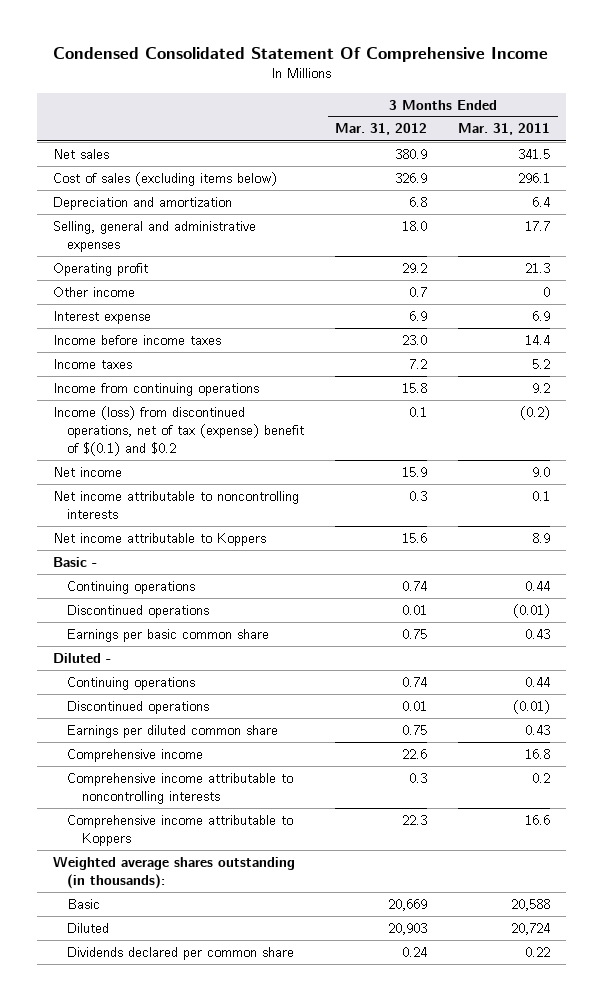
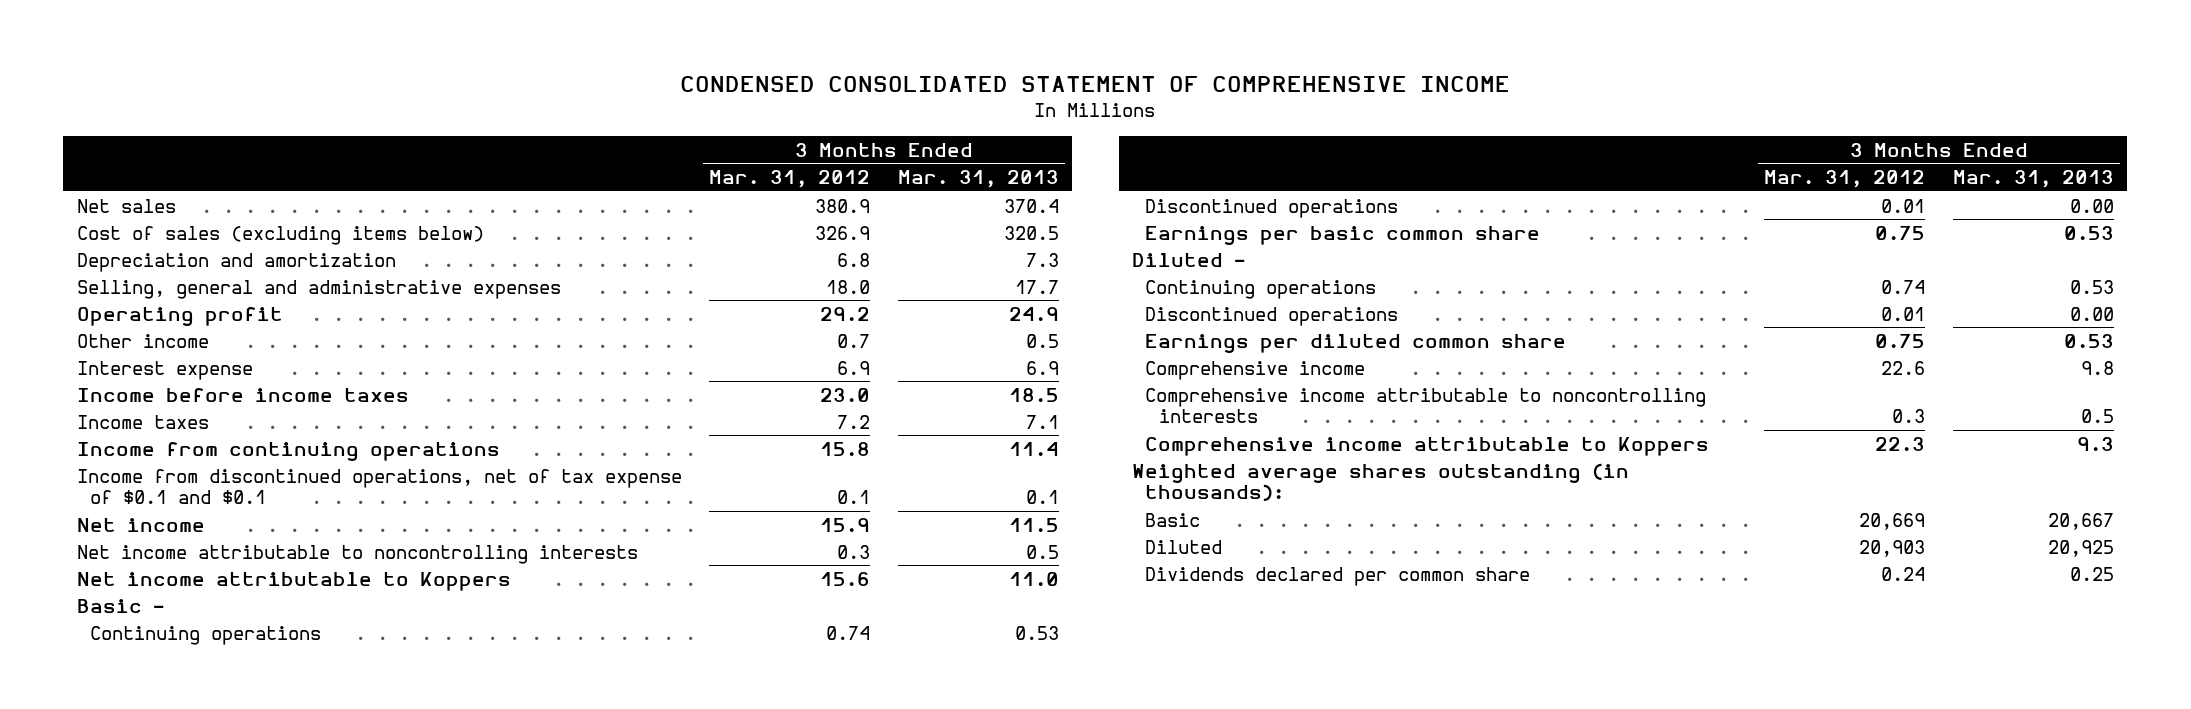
[53,47,549,63] Condensed Consolidated Statement Of Comprehensive Income -> [680,76,1511,93] CONDENSED CONSOLIDATED STATEMENT OF COMPREHENSIVE INCOME
[458,123,551,136] Mar. 31, 2011 -> none
none -> [897,169,1059,188] Mar. 31, 2013
[52,405,305,456] Income (loss) from discontinued operations, net of tax (expense) benefit of $(0.1) and $0.2 -> [77,468,683,505] Income from discontinued operations, net of tax expense of $0.1 and $0.1

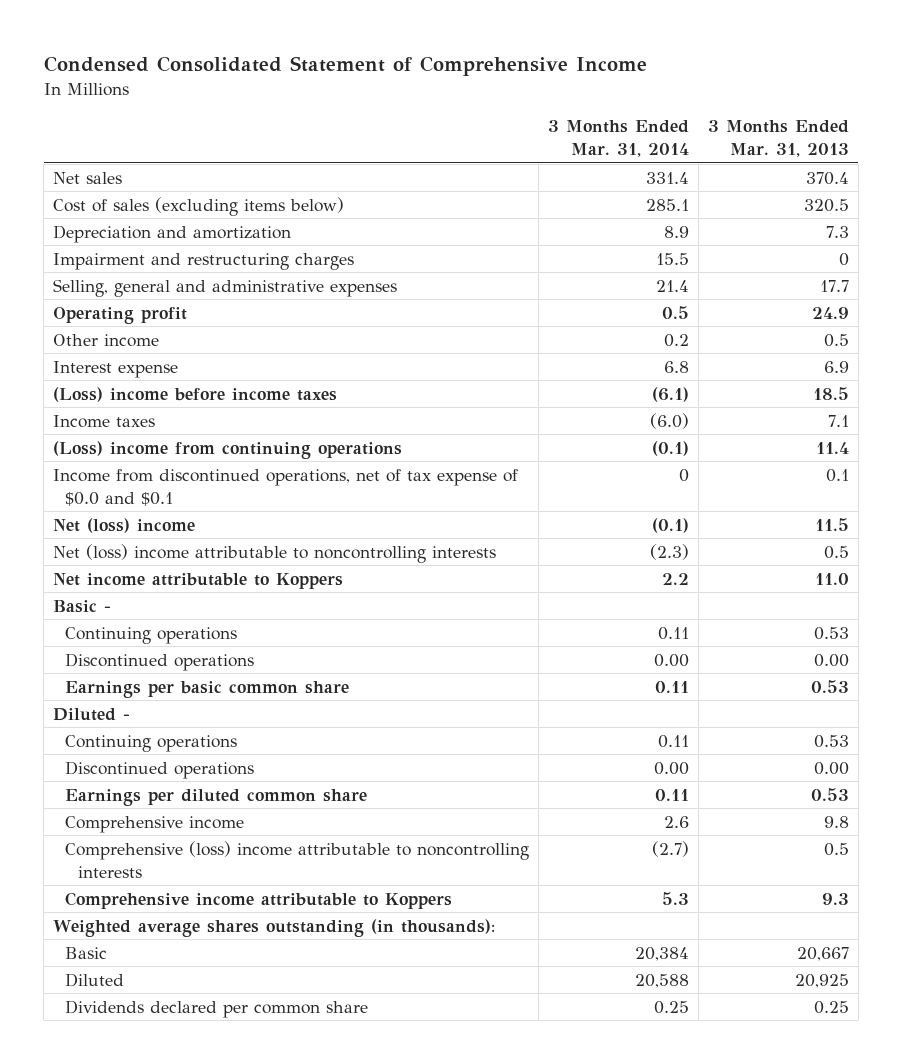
[680,76,1511,93] CONDENSED CONSOLIDATED STATEMENT OF COMPREHENSIVE INCOME -> [43,56,647,77] Condensed Consolidated Statement of Comprehensive Income
[709,169,871,188] Mar. 31, 2012 -> none
none -> [548,120,690,158] 3 Months Ended Mar. 31, 2014
none -> [52,252,354,270] Impairment and restructuring charges
[77,387,410,402] Income before income taxes -> [52,386,337,402] (Loss) income before income taxes
[77,441,501,461] Income from continuing operations -> [52,440,402,459] (Loss) income from continuing operations
[77,468,683,505] Income from discontinued operations, net of tax expense of $0.1 and $0.1 -> [52,468,518,506] Income from discontinued operations, net of tax expense of $0.0 and $0.1
[77,517,206,532] Net income -> [52,517,195,533] Net (loss) income
[77,544,639,564] Net income attributable to noncontrolling interests -> [52,543,496,563] Net (loss) income attributable to noncontrolling interests
[1145,387,1707,424] Comprehensive income attributable to noncontrolling interests -> [65,840,530,878] Comprehensive (loss) income attributable to noncontrolling interests

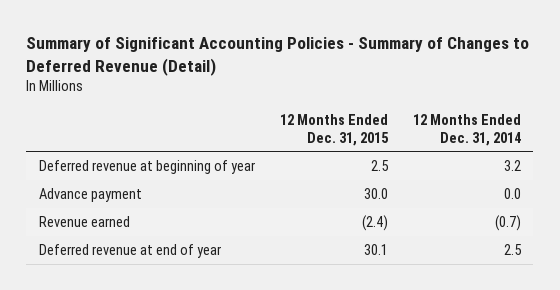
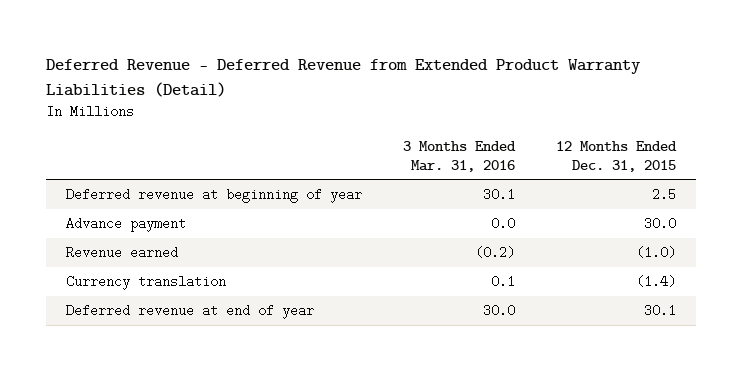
[26,37,530,76] Summary of Significant Accounting Policies - Summary of Changes to Deferred Revenue (Detail) -> [45,59,641,97] Deferred Revenue - Deferred Revenue from Extended Product Warranty Liabilities (Detail)
[412,114,521,146] 12 Months Ended Dec. 31, 2014 -> none
none -> [402,140,516,172] 3 Months Ended Mar. 31, 2016
[361,215,388,232] (2.4) -> [635,246,676,260] (1.0)
none -> [66,275,227,291] Currency translation

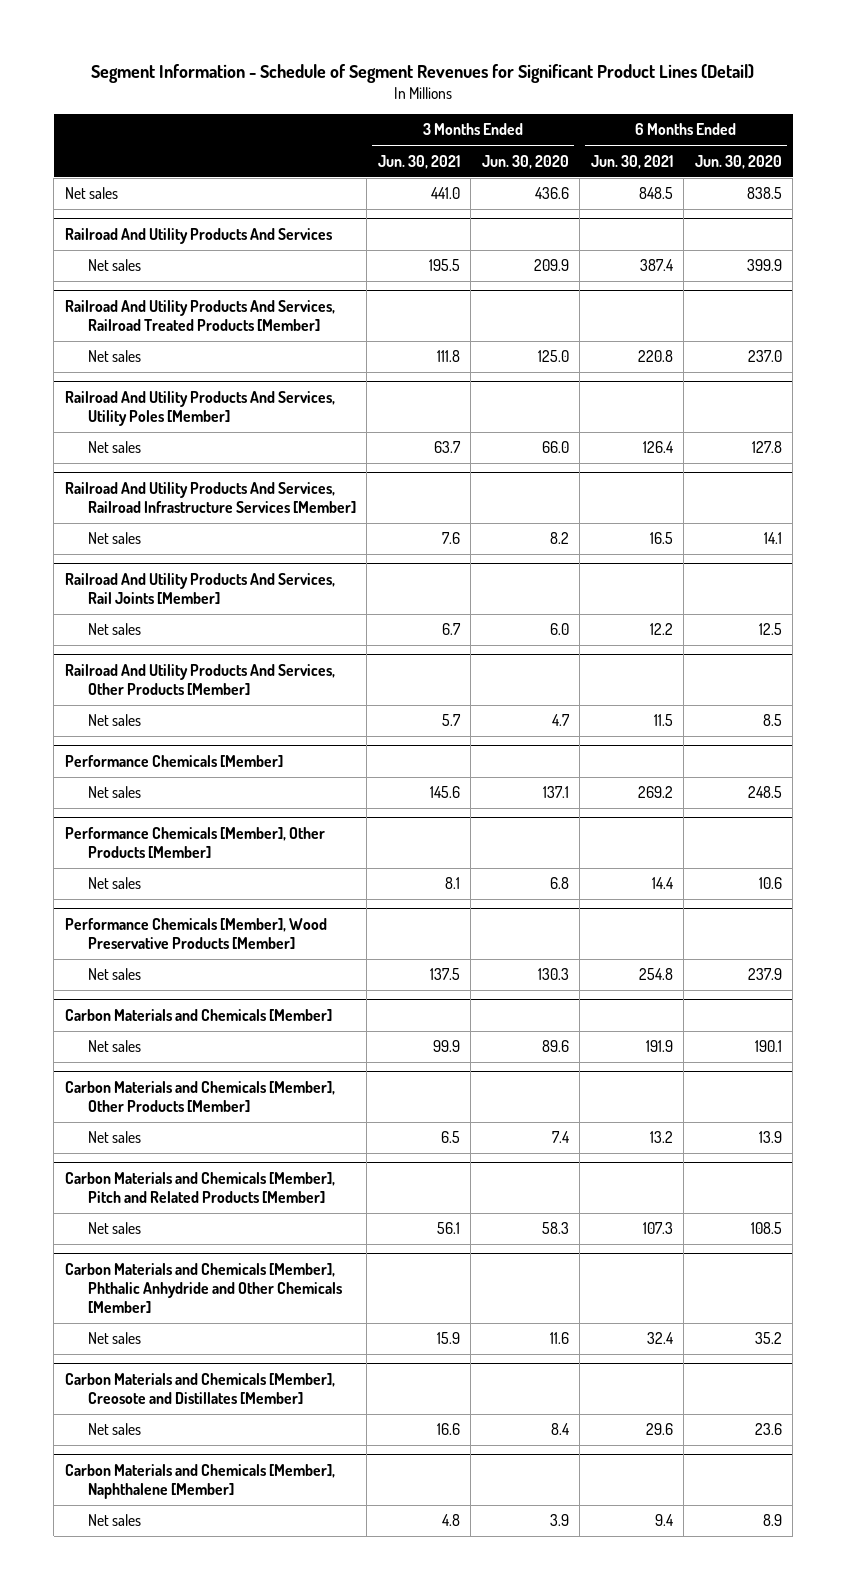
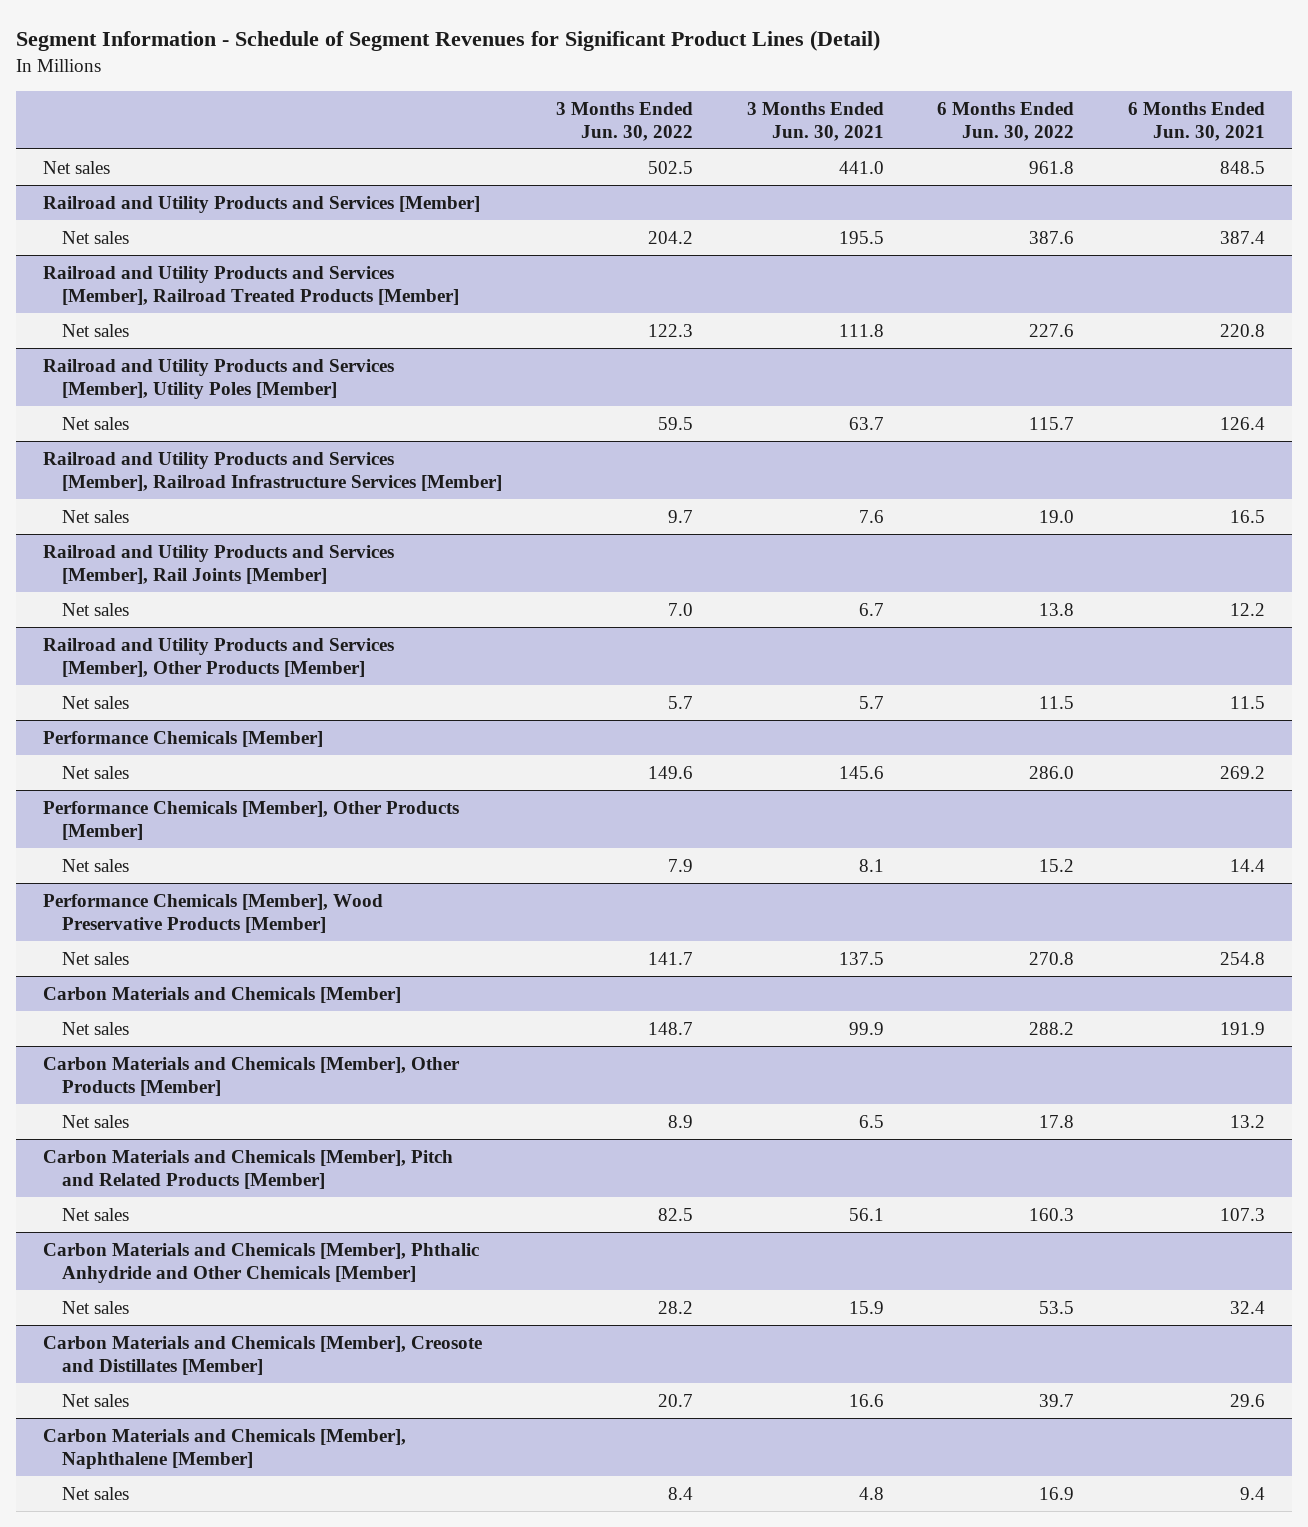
[481,154,569,169] Jun. 30, 2020 -> none
[694,154,782,169] Jun. 30, 2020 -> none
none -> [555,101,693,141] 3 Months Ended Jun. 30, 2022
none -> [937,101,1075,141] 6 Months Ended Jun. 30, 2022
[64,227,332,244] Railroad And Utility Products And Services -> [43,195,481,213] Railroad and Utility Products and Services [Member]
[64,299,335,331] Railroad And Utility Products And Services, Railroad Treated Products [Member] -> [43,265,460,305] Railroad and Utility Products and Services [Member], Railroad Treated Products [Member]
[64,390,335,426] Railroad And Utility Products And Services, Utility Poles [Member] -> [43,358,395,399] Railroad and Utility Products and Services [Member], Utility Poles [Member]
[64,481,356,513] Railroad And Utility Products And Services, Railroad Infrastructure Services [Member] -> [43,451,503,491] Railroad and Utility Products and Services [Member], Railroad Infrastructure Services [Member]
[64,572,335,604] Railroad And Utility Products And Services, Rail Joints [Member] -> [43,544,395,584] Railroad and Utility Products and Services [Member], Rail Joints [Member]
[64,663,335,695] Railroad And Utility Products And Services, Other Products [Member] -> [43,637,395,677] Railroad and Utility Products and Services [Member], Other Products [Member]

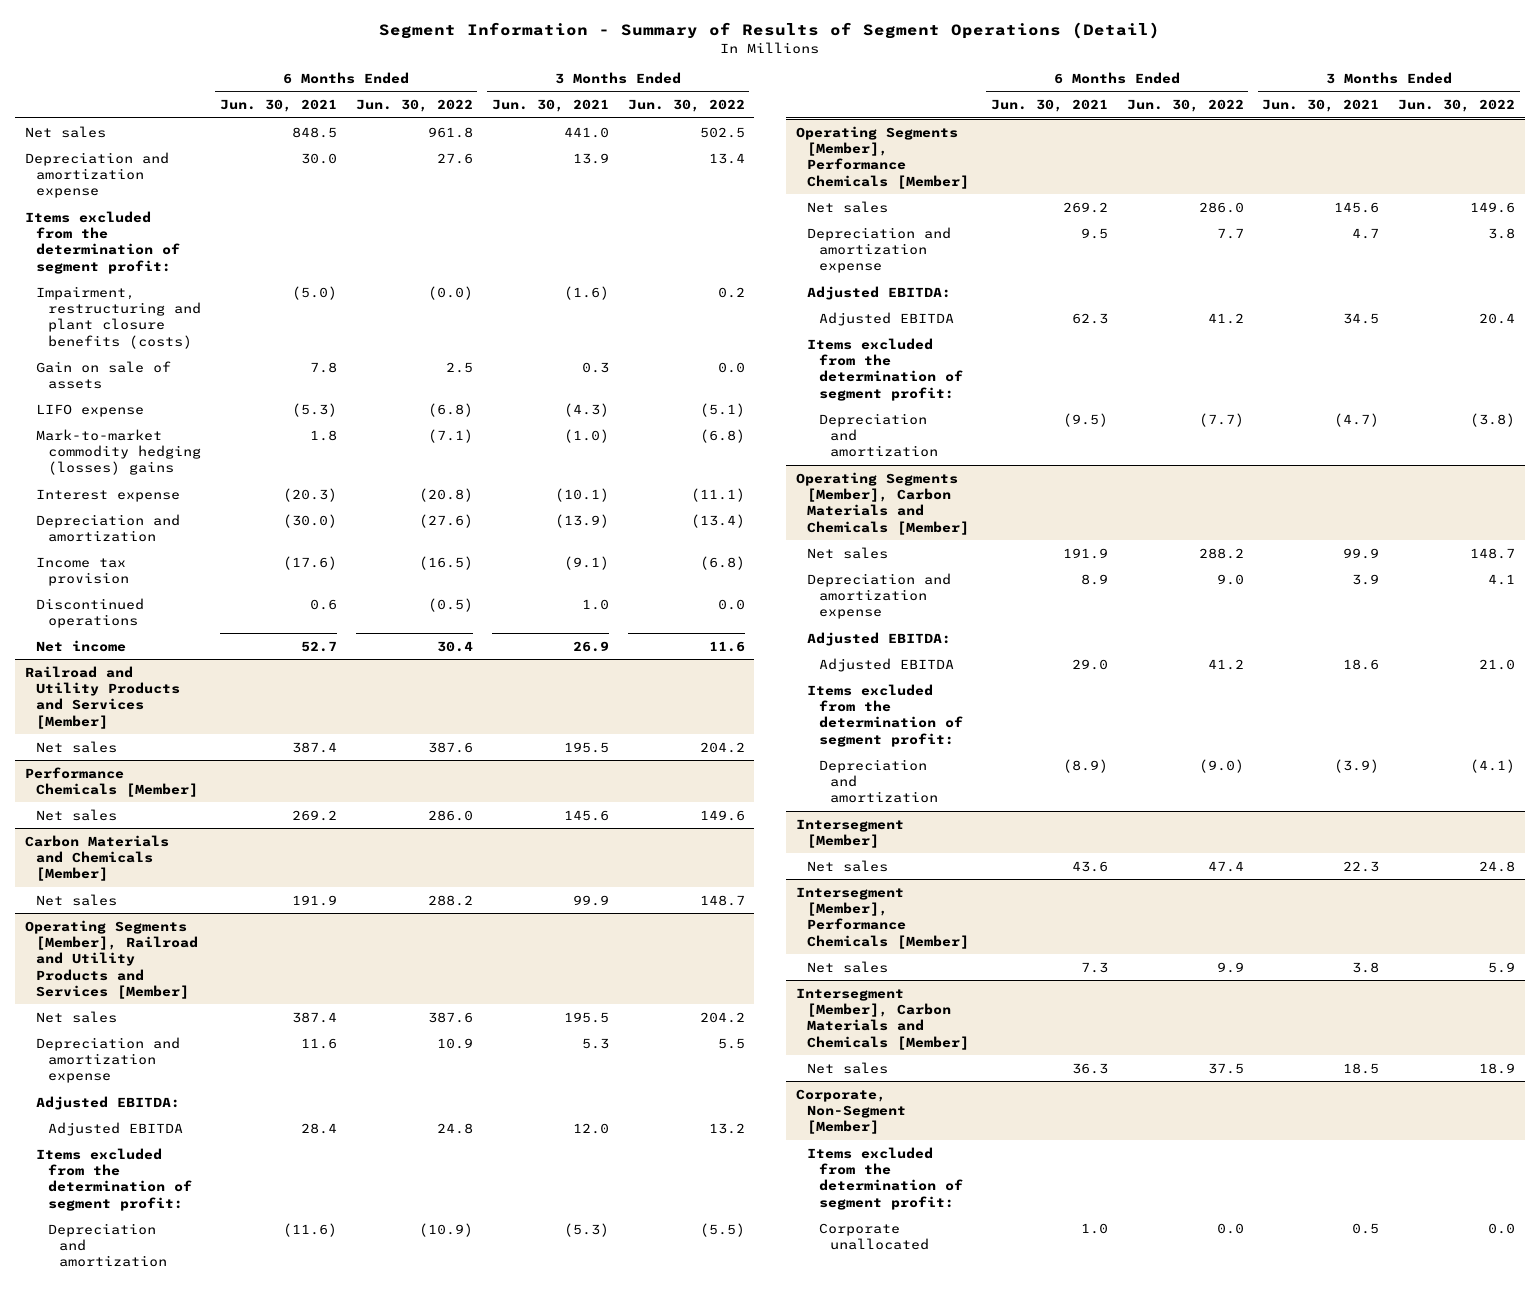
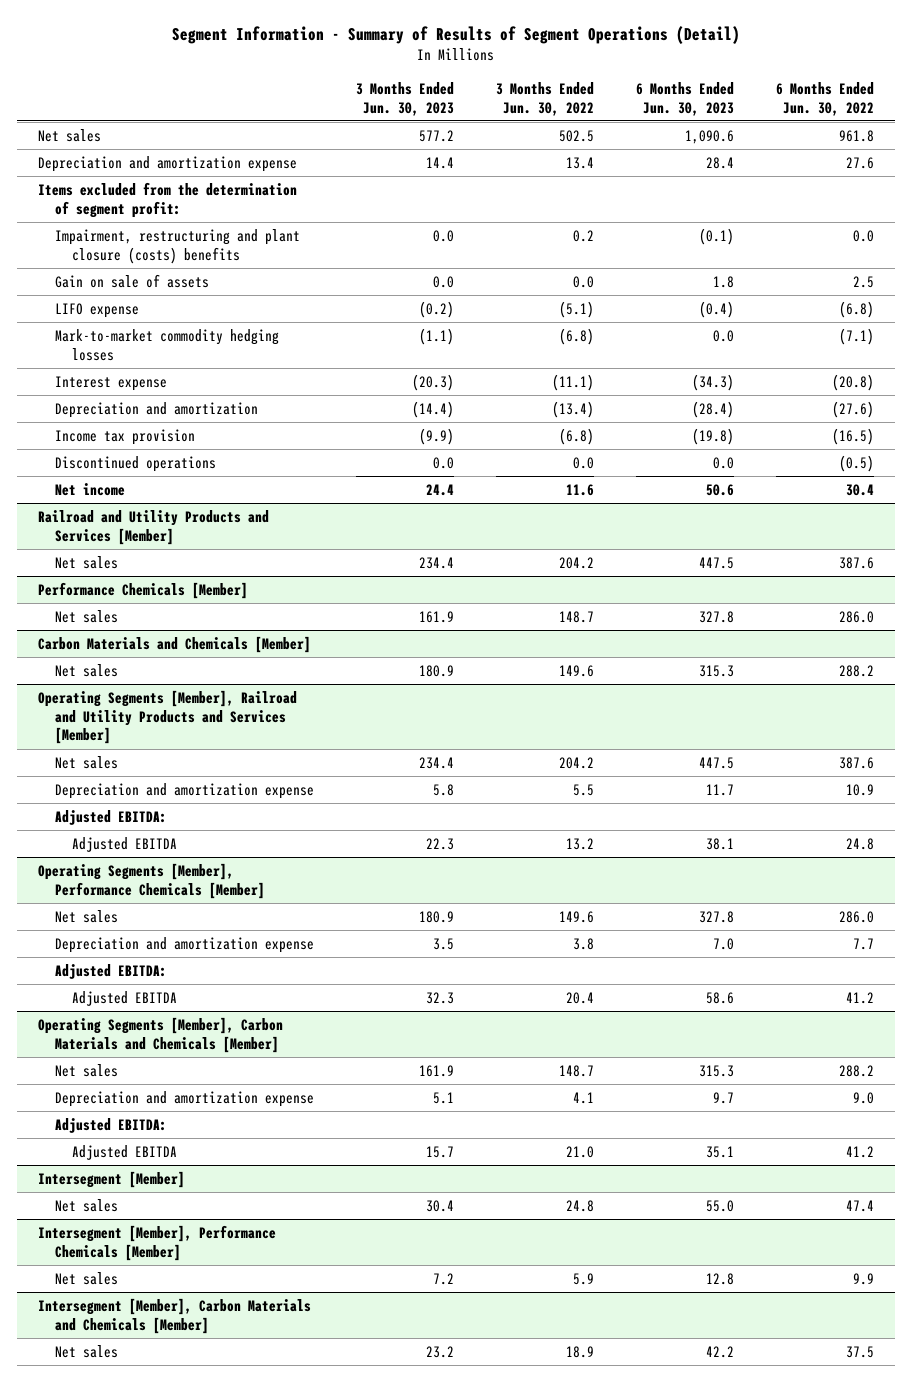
[219,99,337,113] Jun. 30, 2021 -> none
[491,99,609,113] Jun. 30, 2021 -> none
none -> [355,81,454,116] 3 Months Ended Jun. 30, 2023
none -> [636,81,735,116] 6 Months Ended Jun. 30, 2023
[36,285,201,349] Impairment, restructuring and plant closure benefits (costs) -> [54,228,300,264] Impairment, restructuring and plant closure (costs) benefits
[427,285,473,300] (0.0) -> [853,229,875,242] 0.0
[36,428,201,476] Mark-to-market commodity hedging (losses) gains -> [54,328,279,361] Mark-to-market commodity hedging losses
[699,809,745,821] 149.6 -> [559,610,595,623] 148.7
[699,894,745,906] 148.7 -> [559,664,595,677] 149.6
[36,1147,192,1211] Items excluded from the determination of segment profit: -> none
[47,1222,168,1268] Depreciation and amortization -> none
[807,337,963,401] Items excluded from the determination of segment profit: -> none
[818,412,939,458] Depreciation and amortization -> none
[807,683,963,747] Items excluded from the determination of segment profit: -> none
[818,758,939,804] Depreciation and amortization -> none
[795,1088,907,1135] Corporate, Non-Segment [Member] -> none
[807,1146,963,1210] Items excluded from the determination of segment profit: -> none
[818,1222,930,1250] Corporate unallocated -> none

